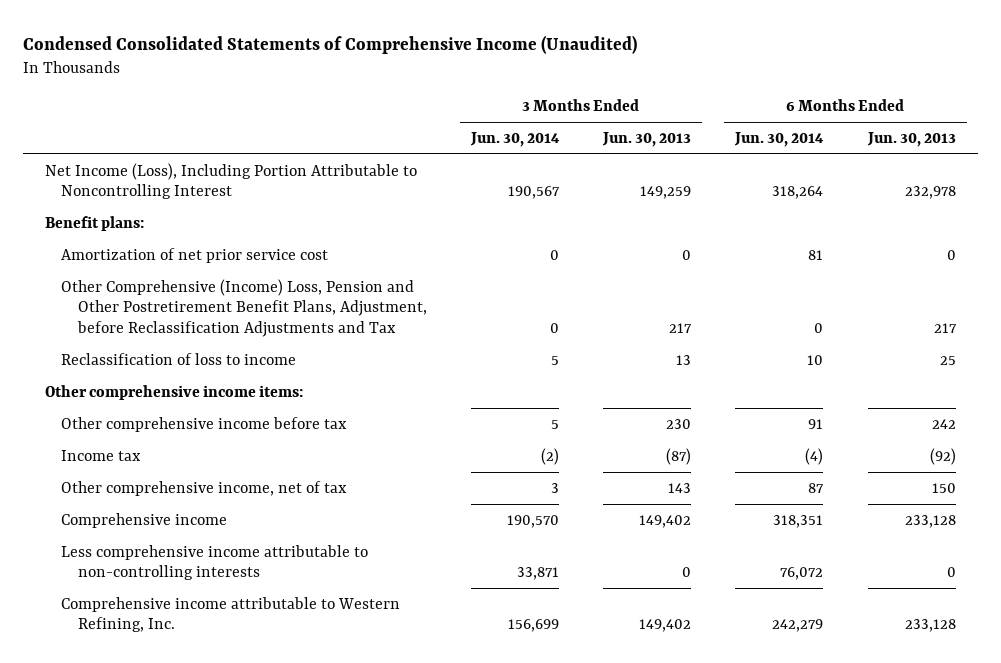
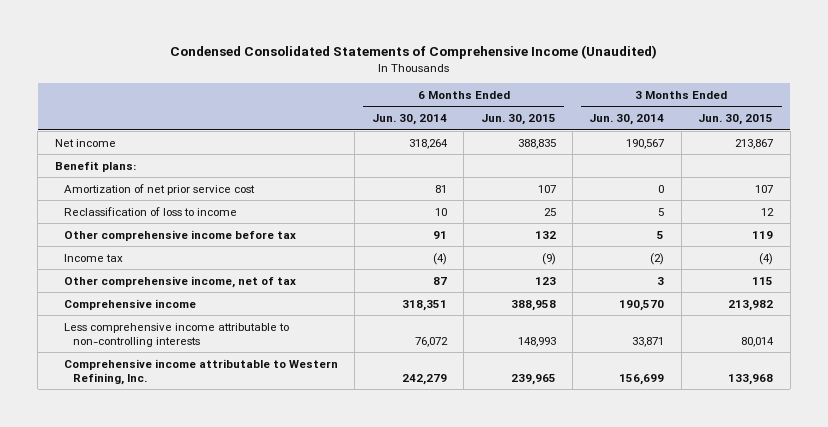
[602,131,692,147] Jun. 30, 2013 -> none
[866,131,956,147] Jun. 30, 2013 -> none
none -> [480,114,556,126] Jun. 30, 2015
none -> [698,114,774,126] Jun. 30, 2015
[44,162,417,200] Net Income (Loss), Including Portion Attributable to Noncontrolling Interest -> [54,138,116,147] Net income
[61,278,427,338] Other Comprehensive (Income) Loss, Pension and Other Postretirement Benefit Plans, Adjustment, before Reclassification Adjustments and Tax -> none
[44,384,303,400] Other comprehensive income items: -> none

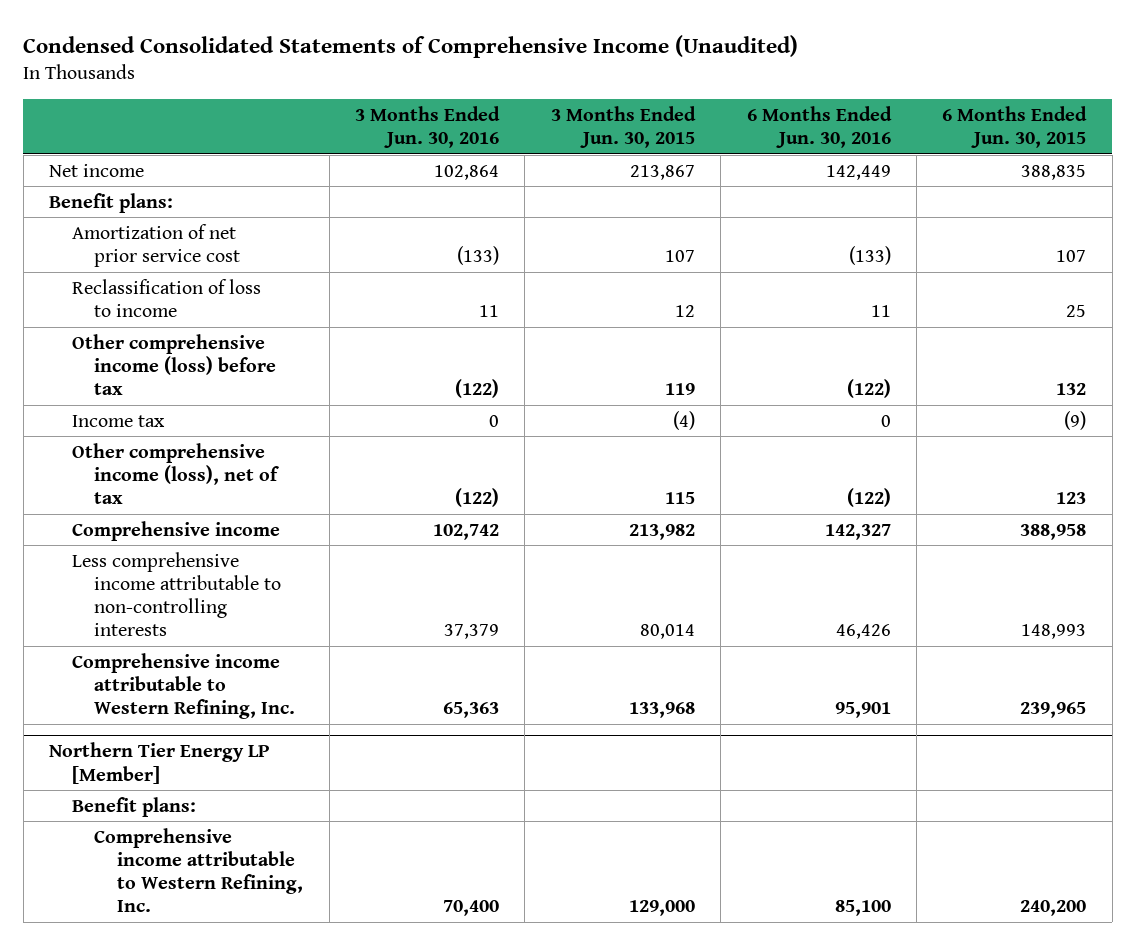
[371,114,447,126] Jun. 30, 2014 -> none
[589,114,665,126] Jun. 30, 2014 -> none
none -> [354,105,500,148] 3 Months Ended Jun. 30, 2016
none -> [746,105,892,148] 6 Months Ended Jun. 30, 2016
[63,229,296,241] Other comprehensive income before tax -> [71,333,277,396] Other comprehensive income (loss) before tax
[63,275,296,288] Other comprehensive income, net of tax -> [71,442,280,505] Other comprehensive income (loss), net of tax
none -> [48,742,270,784] Northern Tier Energy LP [Member]
none -> [71,796,196,817] Benefit plans:
none -> [94,827,304,913] Comprehensive income attributable to Western Refining, Inc.

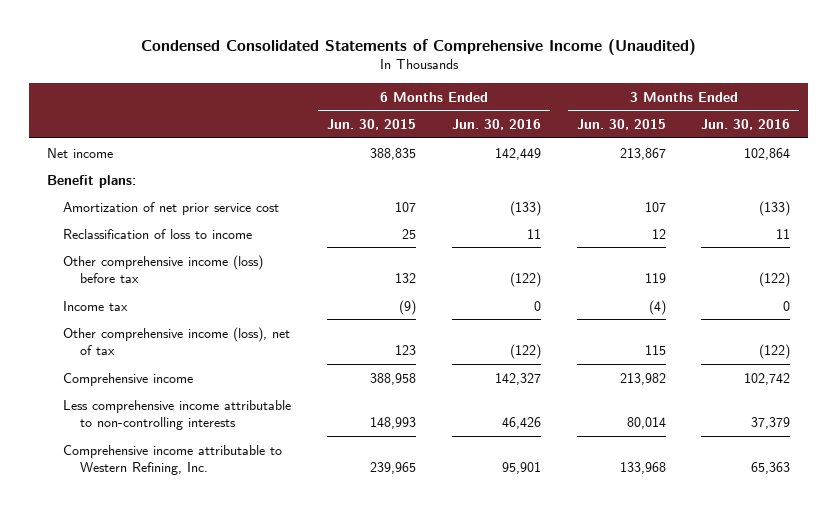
[48,742,270,784] Northern Tier Energy LP [Member] -> none
[71,796,196,817] Benefit plans: -> none
[94,827,304,913] Comprehensive income attributable to Western Refining, Inc. -> none

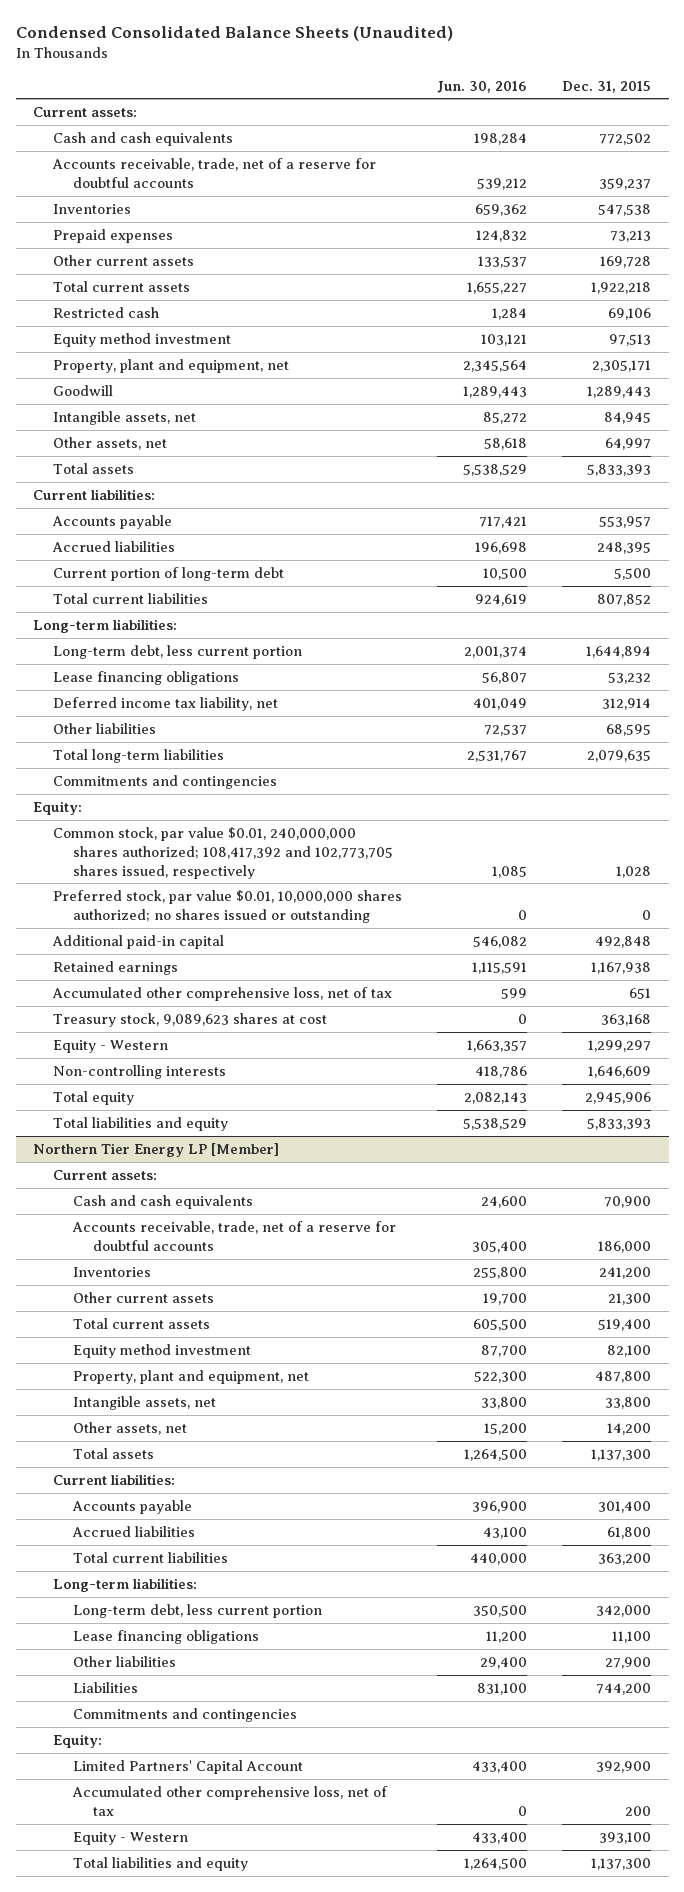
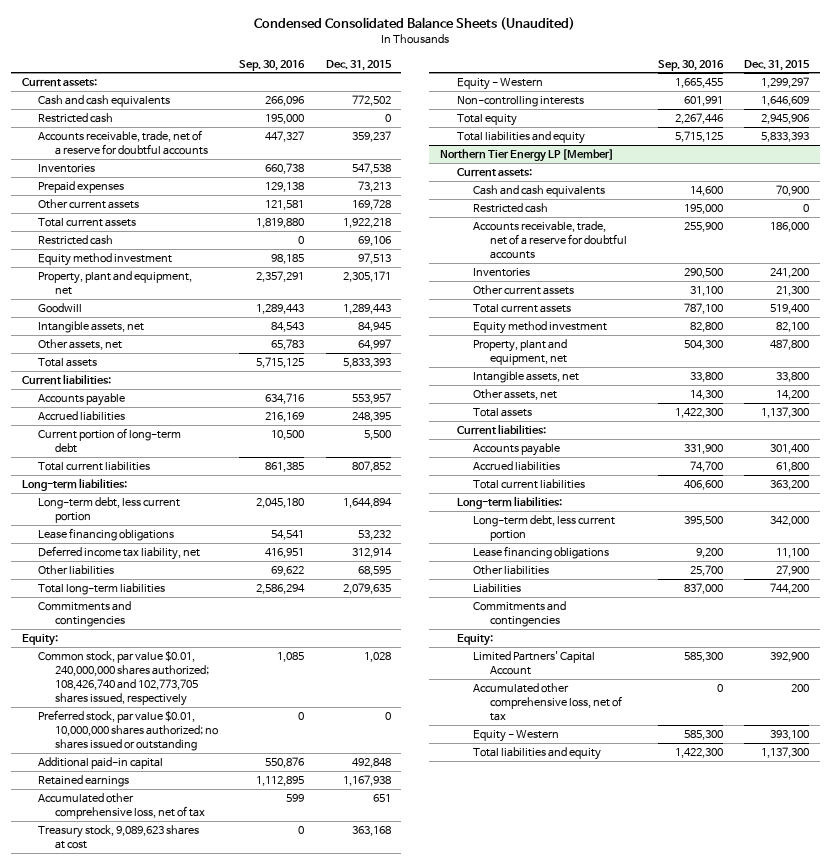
[437,80,528,93] Jun. 30, 2016 -> none
none -> [239,59,306,71] Sep. 30, 2016
none -> [38,112,114,123] Restricted cash
[53,826,394,879] Common stock, par value $0.01, 240,000,000 shares authorized; 108,417,392 and 102,773,705 shares issued, respectively -> [38,650,210,706] Common stock, par value $0.01, 240,000,000 shares authorized; 108,426,740 and 102,773,705 shares issued, respectively
none -> [473,202,549,213] Restricted cash

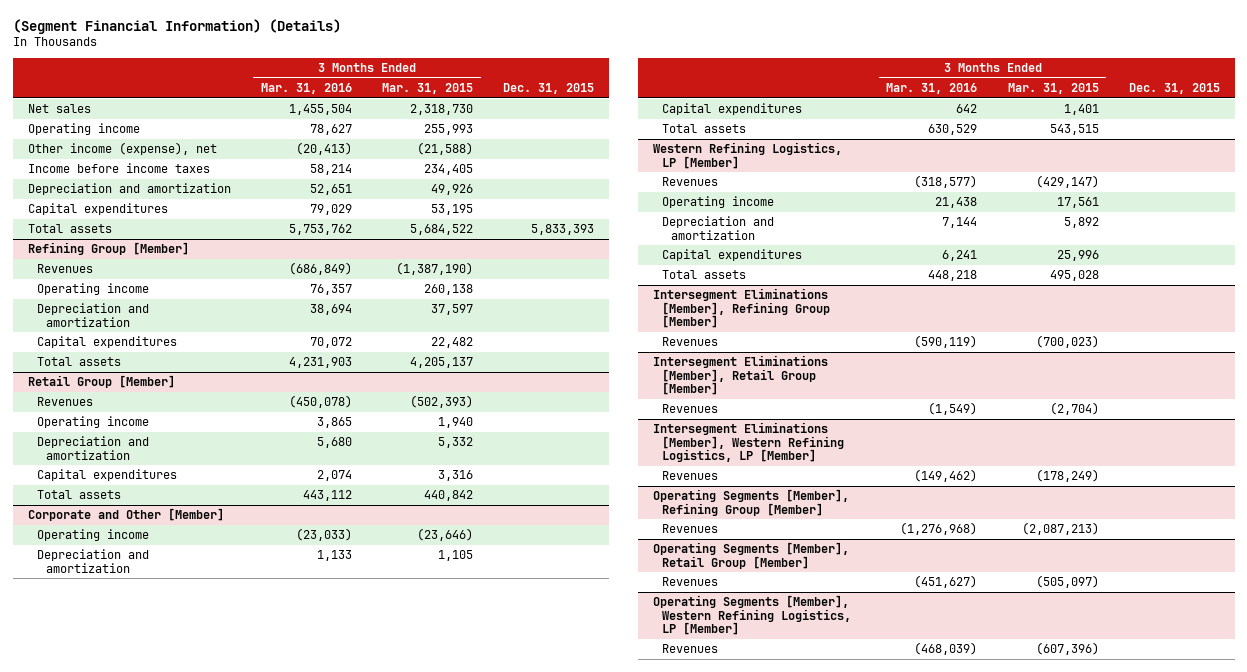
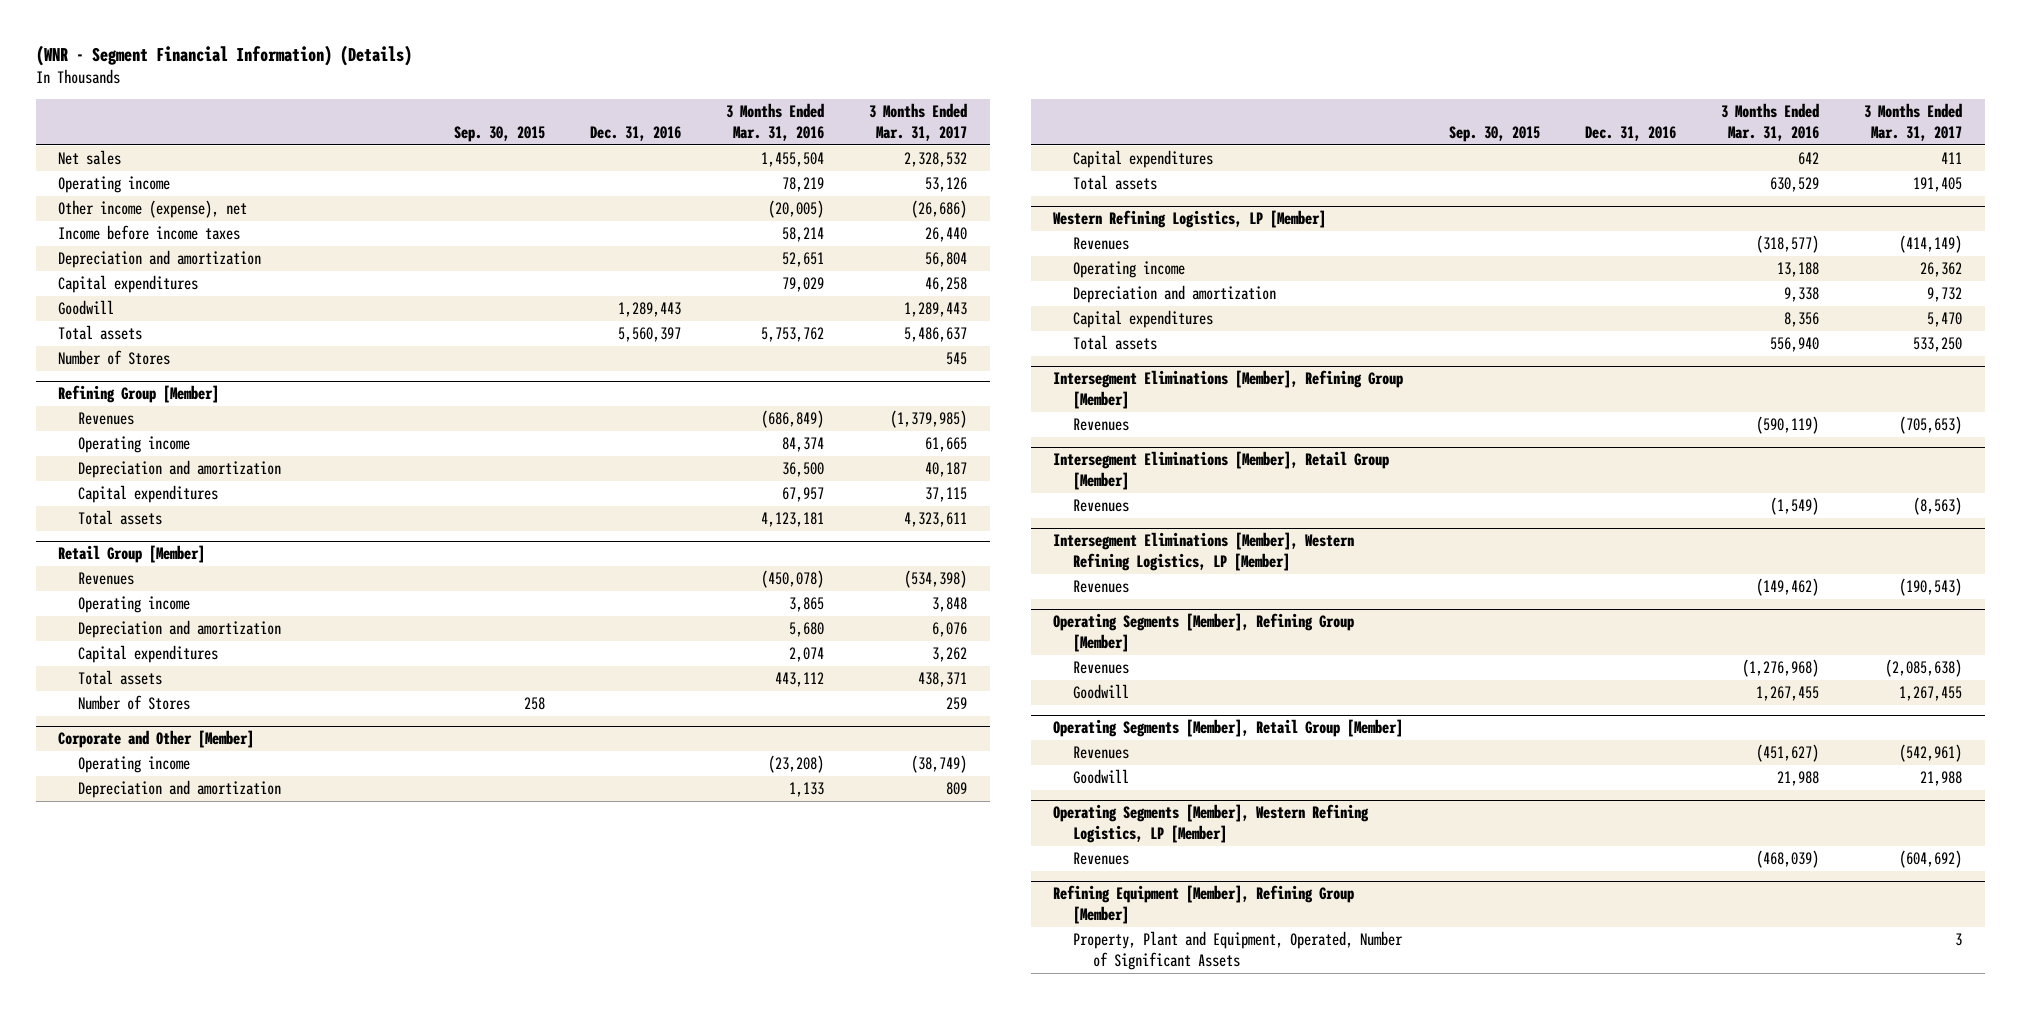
[12,18,341,34] (Segment Financial Information) (Details) -> [35,44,412,66] (WNR - Segment Financial Information) (Details)
[382,83,474,95] Mar. 31, 2015 -> none
[503,83,595,95] Dec. 31, 2015 -> none
none -> [453,125,545,142] Sep. 30, 2015
none -> [589,125,681,141] Dec. 31, 2016
none -> [869,103,968,141] 3 Months Ended Mar. 31, 2017
[309,124,352,136] 78,627 -> [782,177,825,193] 78,219
[295,142,352,156] (20,413) -> [768,200,825,219] (20,005)
none -> [58,300,115,316] Goodwill
none -> [58,350,171,366] Number of Stores
[309,284,352,296] 76,357 -> [782,437,825,453] 84,374
[309,304,352,316] 38,694 -> [782,462,825,478] 36,500
[309,337,352,349] 70,072 -> [782,487,825,503] 67,957
[288,357,352,369] 4,231,903 -> [761,512,825,528] 4,123,181
none -> [78,695,191,711] Number of Stores
[295,528,352,542] (23,033) -> [768,755,825,774] (23,208)
[935,197,978,209] 21,438 -> [1777,262,1820,278] 13,188
[942,217,978,229] 7,144 -> [1784,287,1820,303] 9,338
[942,250,978,262] 6,241 -> [1784,312,1820,328] 8,356
[928,270,978,282] 448,218 -> [1770,337,1820,353] 556,940
none -> [1073,684,1130,700] Goodwill
none -> [1073,769,1130,785] Goodwill
none -> [1053,885,1355,925] Refining Equipment [Member], Refining Group [Member]
none -> [1073,931,1404,970] Property, Plant and Equipment, Operated, Number of Significant Assets

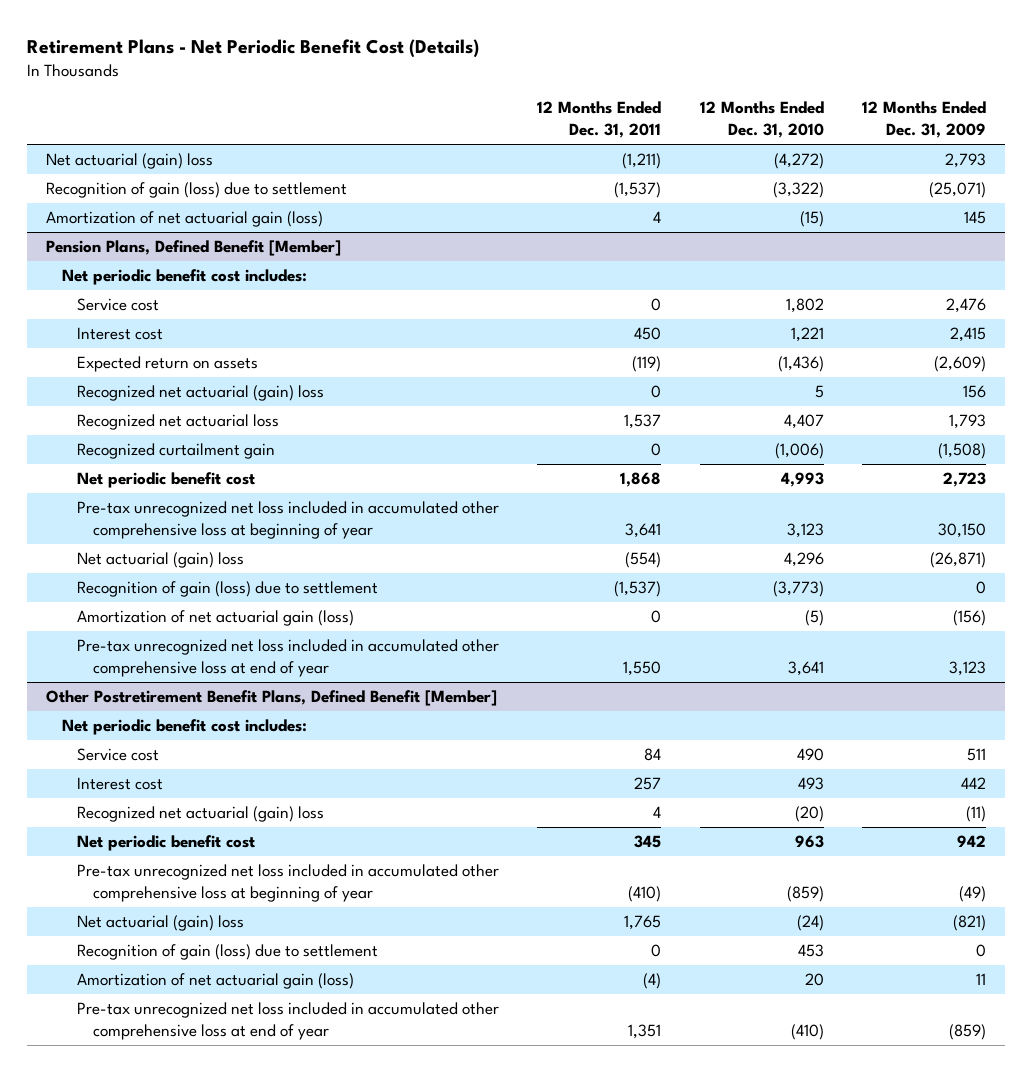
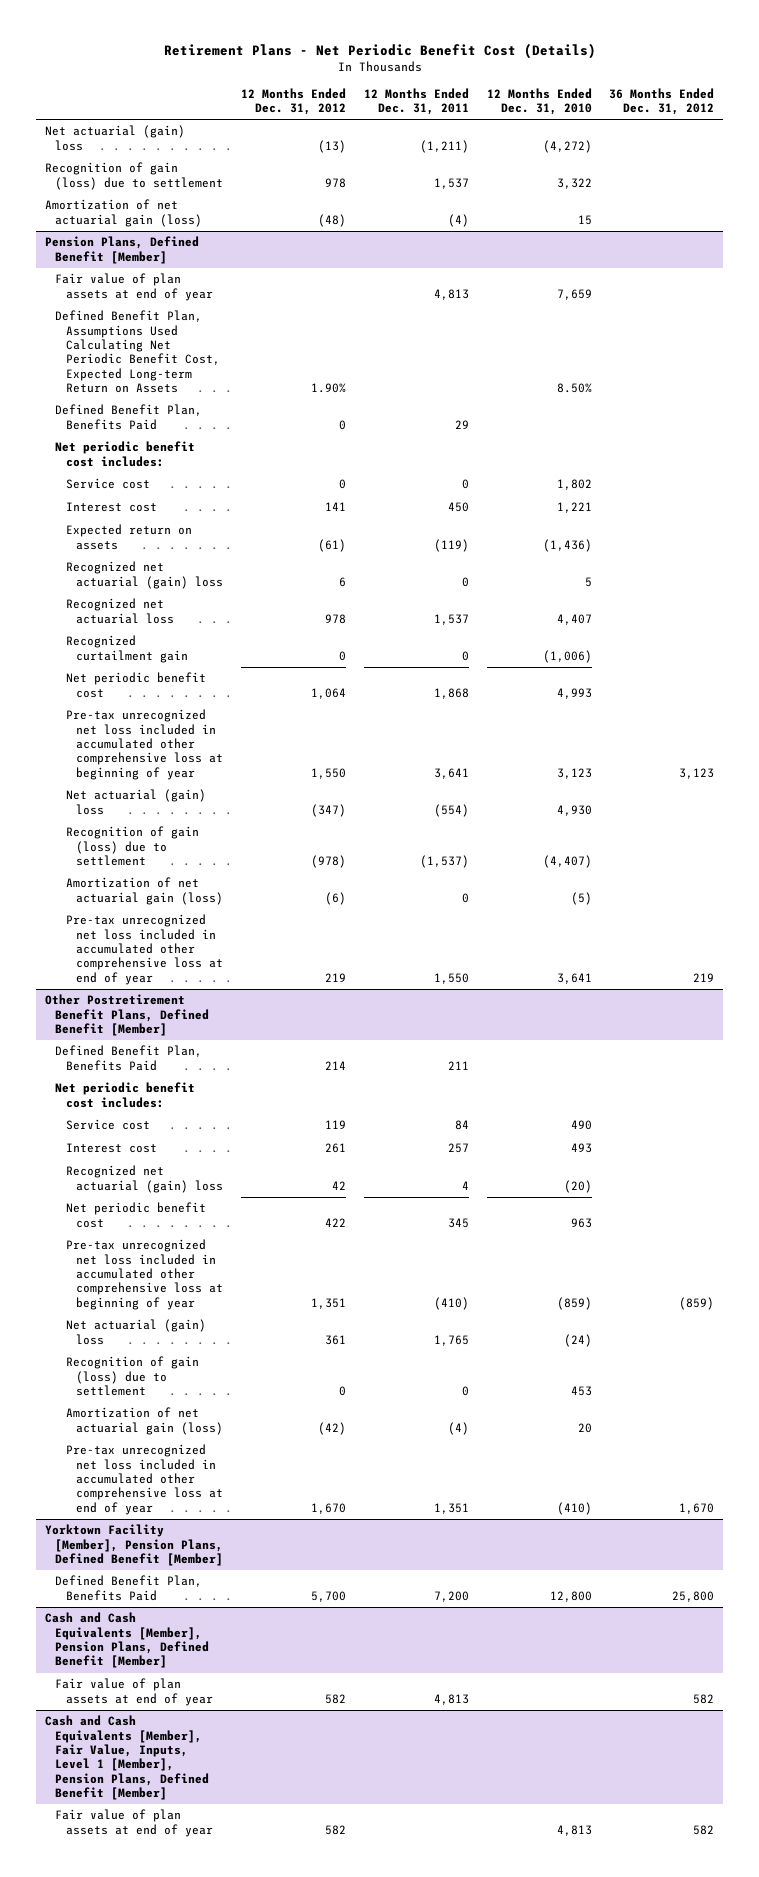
[861,101,986,139] 12 Months Ended Dec. 31, 2009 -> none
none -> [241,87,347,116] 12 Months Ended Dec. 31, 2012
none -> [609,87,715,116] 36 Months Ended Dec. 31, 2012
[614,182,662,199] (1,537) -> [433,177,469,189] 1,537
[772,182,824,199] (3,322) -> [556,177,592,189] 3,322
[653,211,662,224] 4 -> [447,213,469,227] (4)
[799,211,824,228] (15) -> [577,214,592,225] 15
none -> [55,273,213,301] Fair value of plan assets at end of year
none -> [55,310,220,394] Defined Benefit Plan, Assumptions Used Calculating Net Periodic Benefit Cost, Expected Long-term Return on Assets
none -> [55,404,203,430] Defined Benefit Plan, Benefits Paid
[783,552,824,568] 4,296 -> [556,804,592,816] 4,930
[772,581,824,598] (3,773) -> [542,855,592,869] (4,407)
none -> [55,1045,203,1071] Defined Benefit Plan, Benefits Paid
none -> [45,1524,224,1567] Yorktown Facility [Member], Pension Plans, Defined Benefit [Member]
none -> [55,1575,203,1601] Defined Benefit Plan, Benefits Paid
none -> [45,1612,210,1669] Cash and Cash Equivalents [Member], Pension Plans, Defined Benefit [Member]
none -> [55,1678,213,1706] Fair value of plan assets at end of year
none -> [45,1715,210,1801] Cash and Cash Equivalents [Member], Fair Value, Inputs, Level 1 [Member], Pension Plans, Defined Benefit [Member]
none -> [55,1809,213,1837] Fair value of plan assets at end of year

